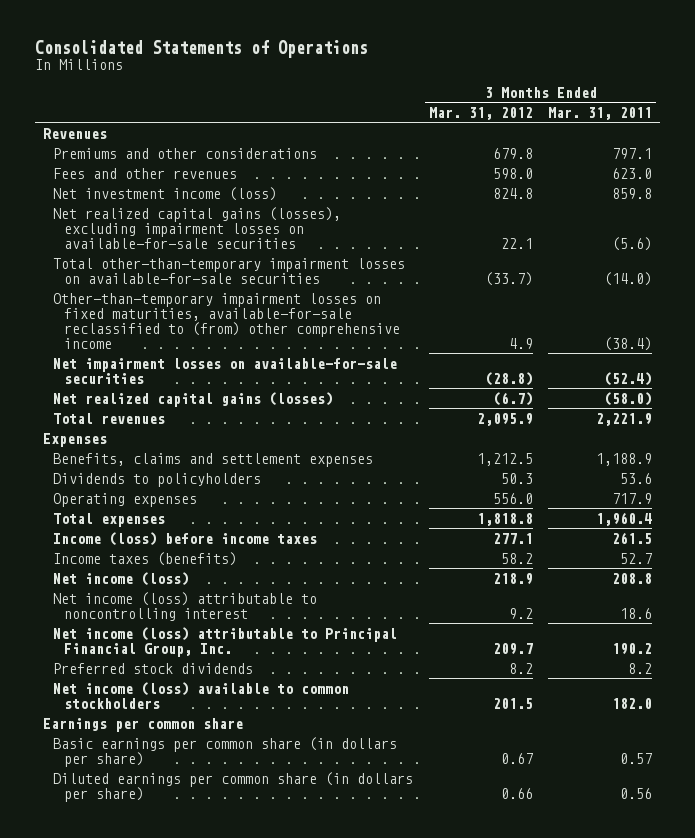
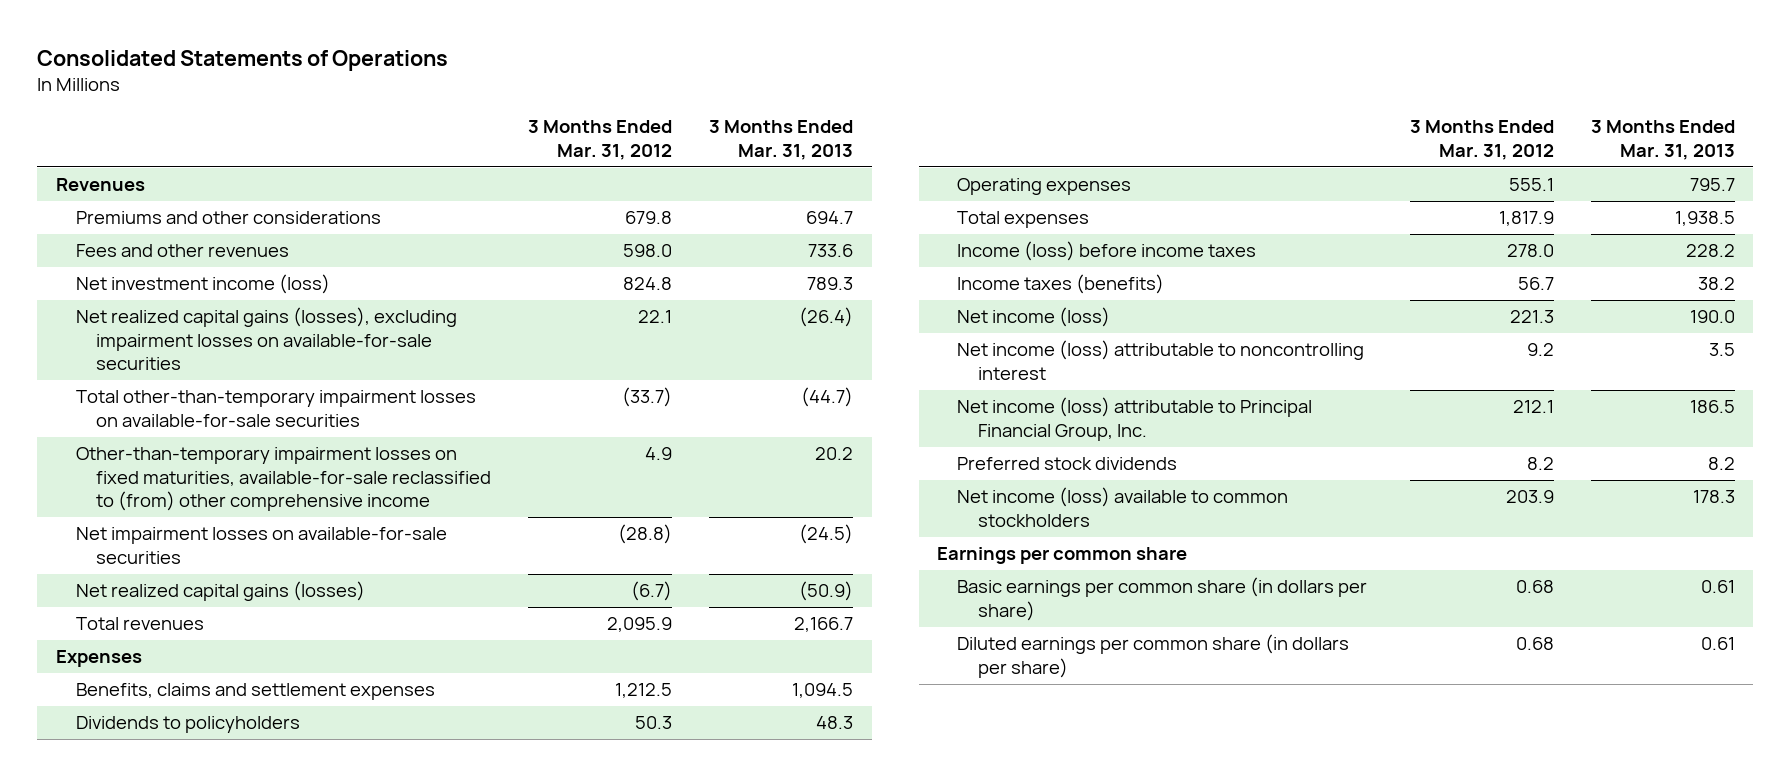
[548,106,653,120] Mar. 31, 2011 -> none
none -> [709,120,854,160] 3 Months Ended Mar. 31, 2013
[492,492,533,504] 556.0 -> [1508,178,1554,192] 555.1
[476,512,533,526] 1,818.8 -> [1498,211,1554,227] 1,817.9
[492,532,533,544] 277.1 -> [1506,244,1554,258] 278.0
[500,552,533,564] 58.2 -> [1517,277,1554,291] 56.7
[492,572,533,585] 218.9 -> [1509,310,1554,324] 221.3
[492,642,533,655] 209.7 -> [1512,400,1554,414] 212.1
[492,697,533,709] 201.5 -> [1505,490,1554,504] 203.9
[500,752,533,764] 0.67 -> [1515,580,1554,594] 0.68
[500,787,533,799] 0.66 -> [1515,637,1554,651] 0.68

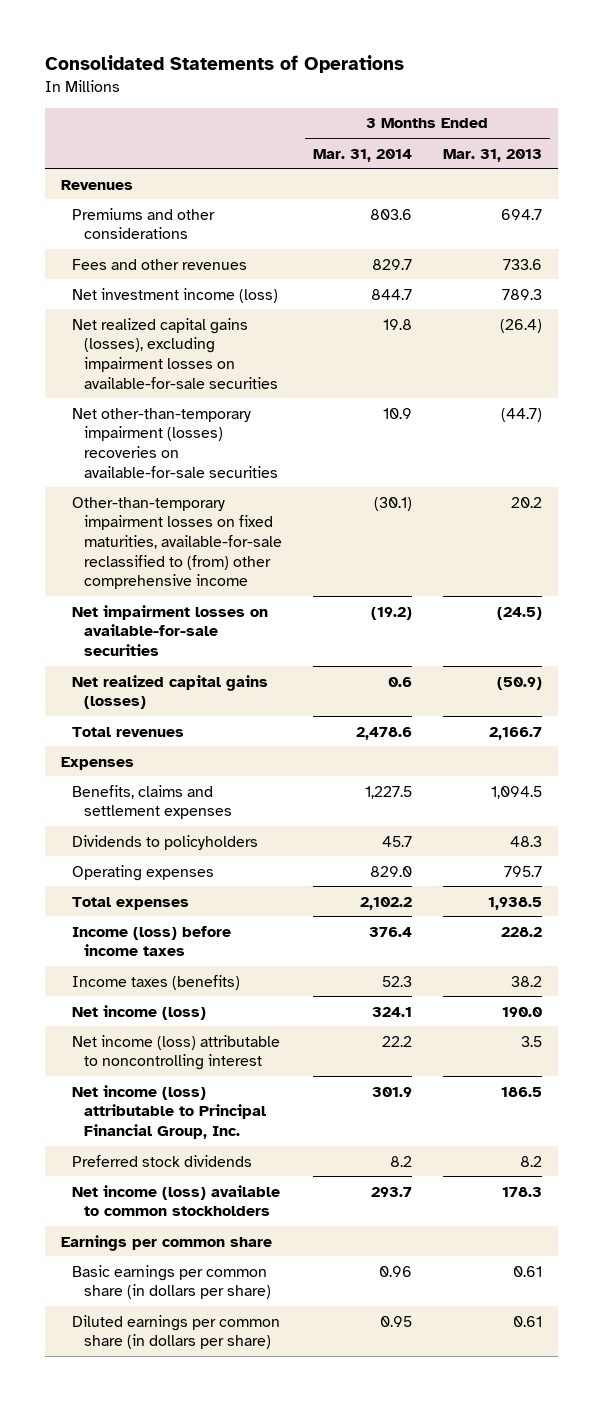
[528,120,673,160] 3 Months Ended Mar. 31, 2012 -> none
none -> [312,148,412,162] Mar. 31, 2014
[75,390,476,427] Total other-than-temporary impairment losses on available-for-sale securities -> [72,407,278,478] Net other-than-temporary impairment (losses) recoveries on available-for-sale securities

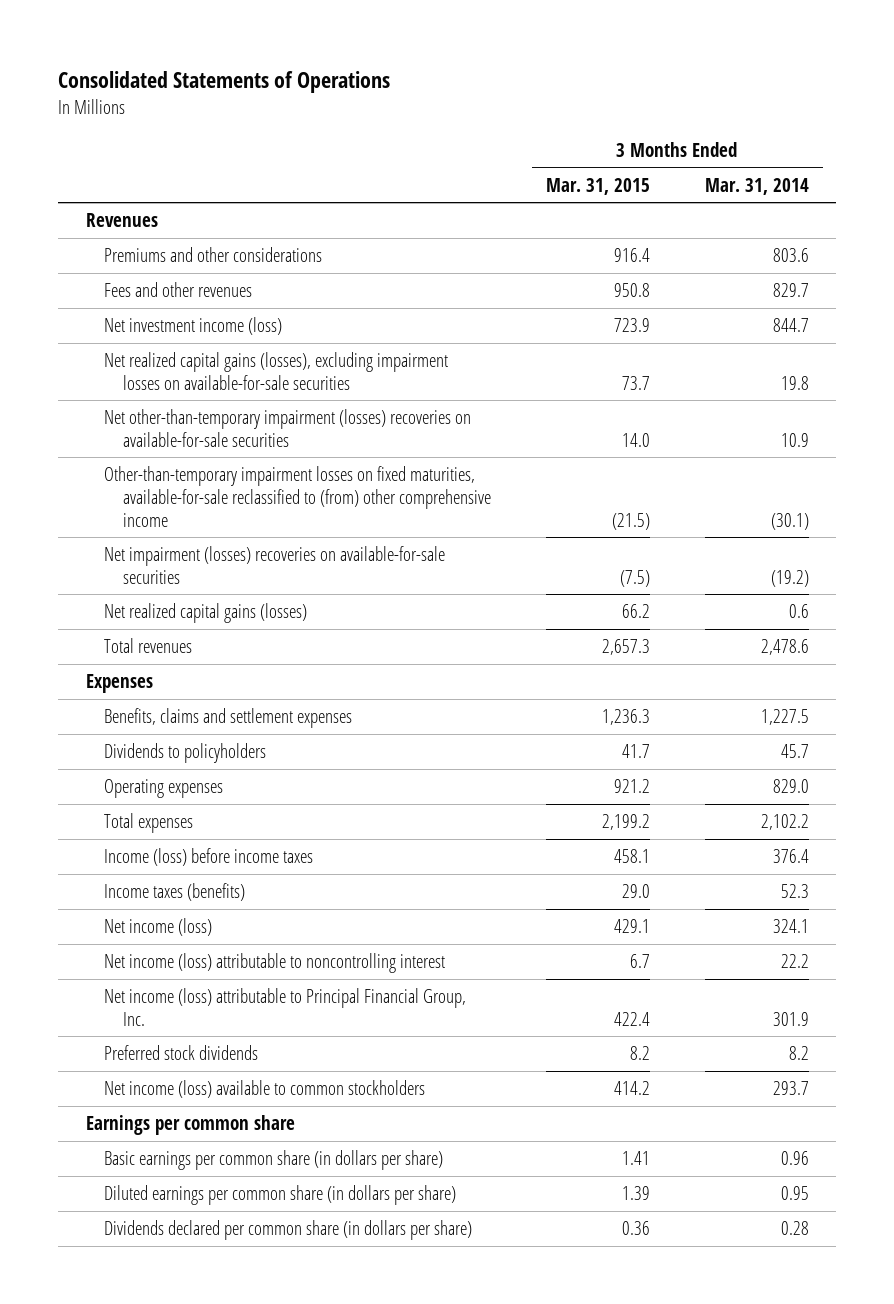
[442,148,542,162] Mar. 31, 2013 -> none
none -> [545,177,650,195] Mar. 31, 2015
[72,604,269,656] Net impairment losses on available-for-sale securities -> [104,546,446,584] Net impairment (losses) recoveries on available-for-sale securities
none -> [104,1220,473,1241] Dividends declared per common share (in dollars per share)

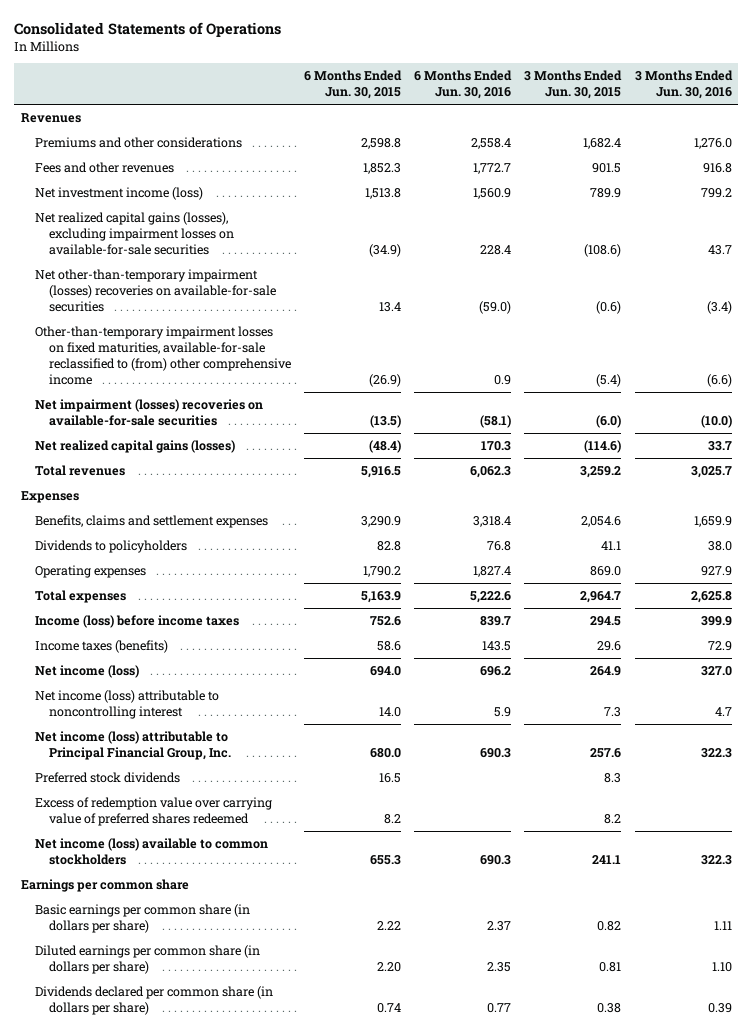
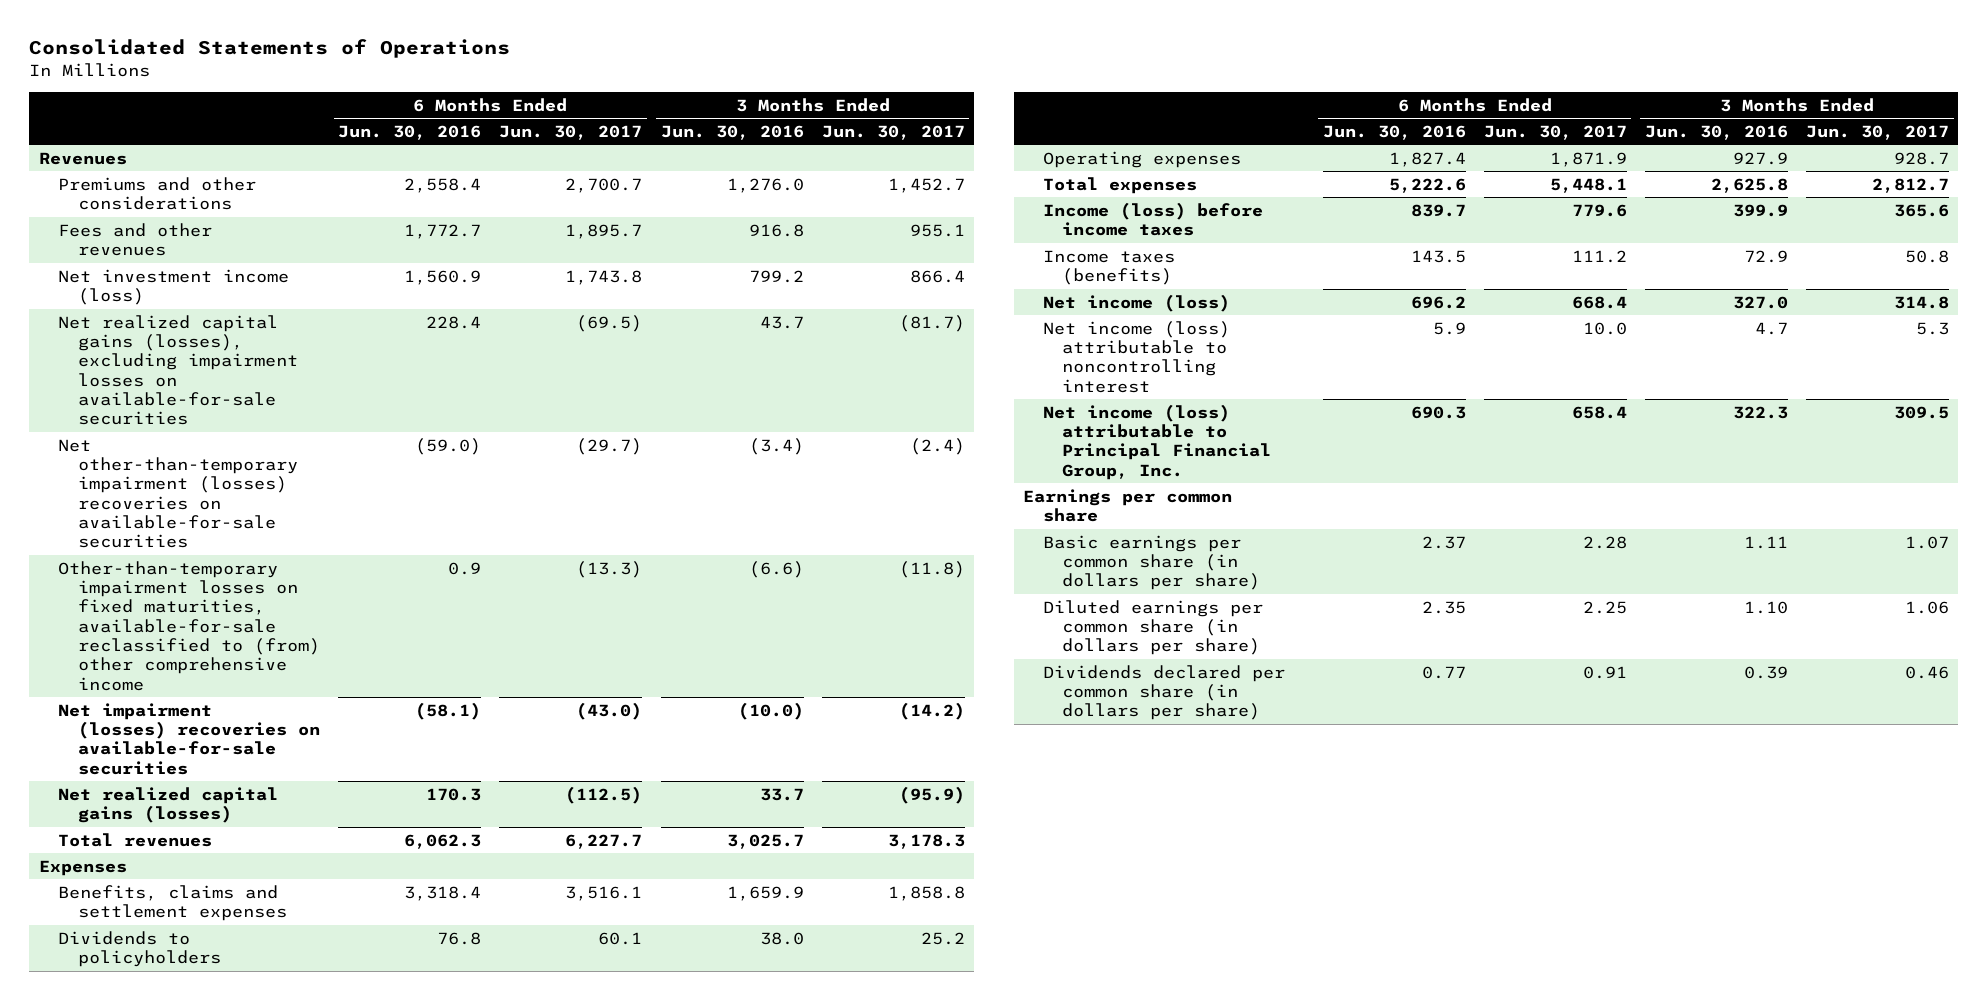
[303,70,402,100] 6 Months Ended Jun. 30, 2015 -> none
[524,70,623,100] 3 Months Ended Jun. 30, 2015 -> none
none -> [499,124,643,140] Jun. 30, 2017
none -> [821,124,965,140] Jun. 30, 2017
[34,771,180,783] Preferred stock dividends -> none
[34,796,272,827] Excess of redemption value over carrying value of preferred shares redeemed -> none
[34,837,268,866] Net income (loss) available to common stockholders -> none

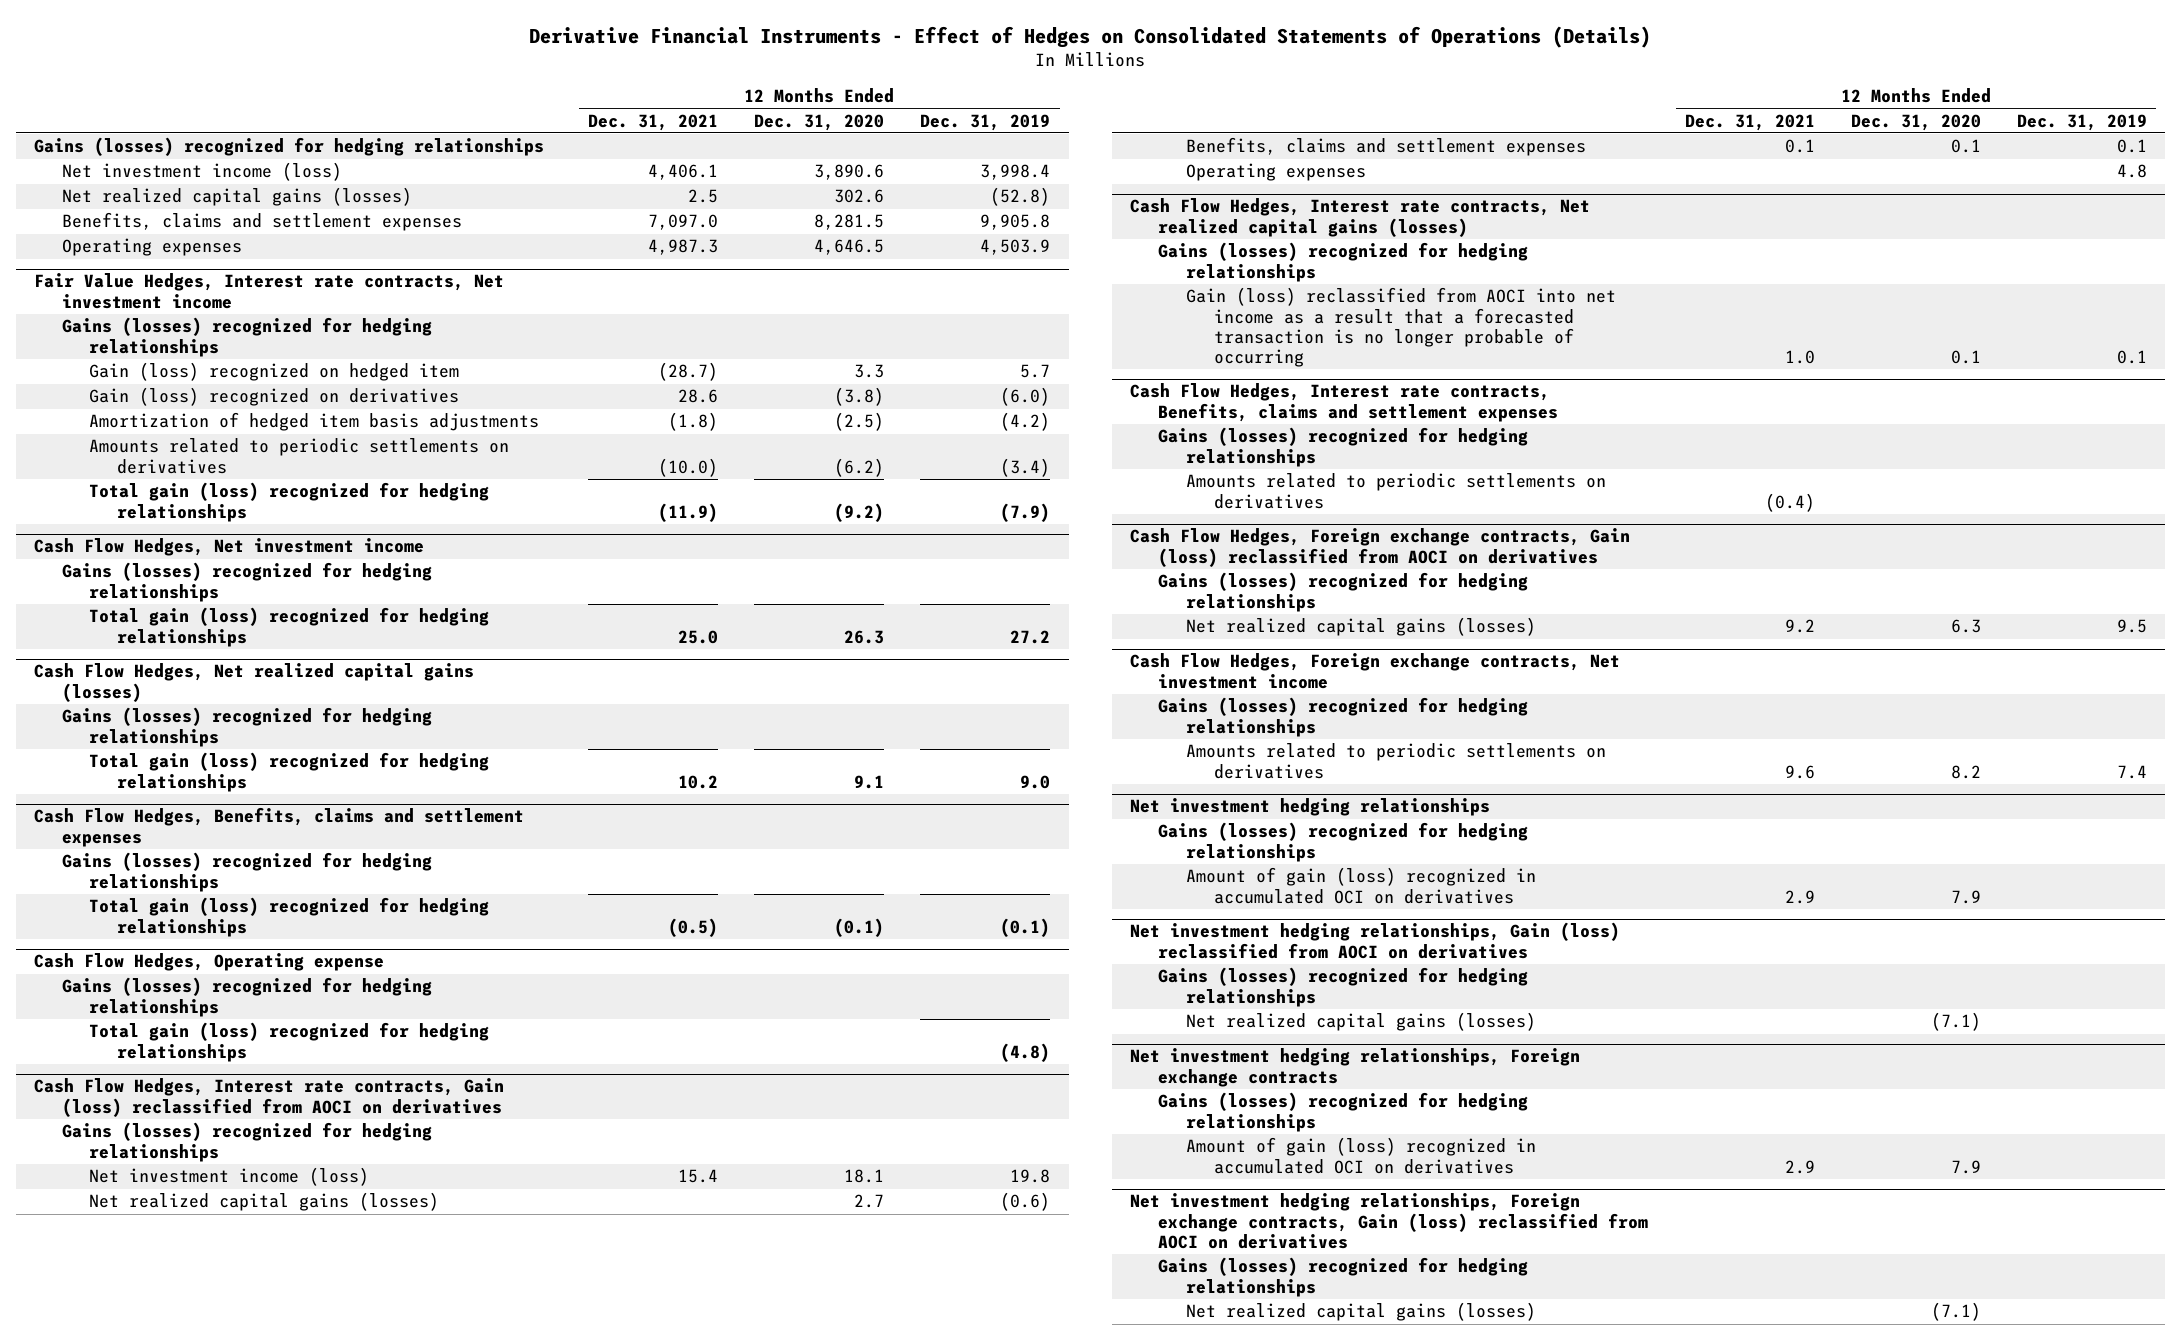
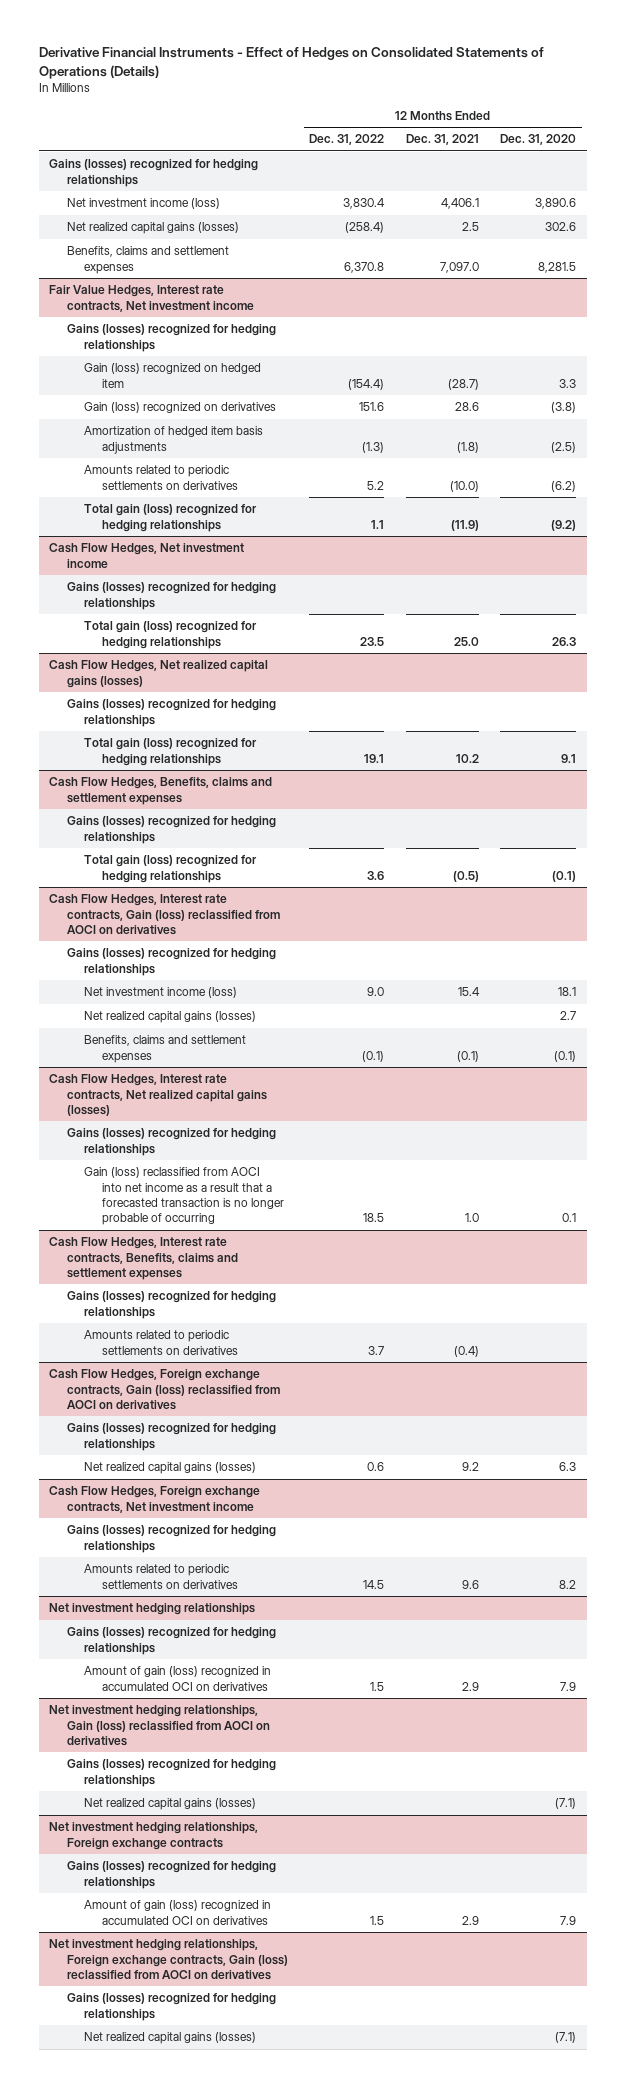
[920,113,1051,131] Dec. 31, 2019 -> none
none -> [309,134,385,146] Dec. 31, 2022
[61,238,242,257] Operating expenses -> none
[33,953,384,972] Cash Flow Hedges, Operating expense -> none
[61,977,432,1017] Gains (losses) recognized for hedging relationships -> none
[89,1022,490,1062] Total gain (loss) recognized for hedging relationships -> none
[1186,163,1367,182] Operating expenses -> none
[1784,139,1815,154] 0.1 -> [456,1050,479,1062] (0.1)
[1950,139,1981,154] 0.1 -> [554,1050,577,1062] (0.1)

